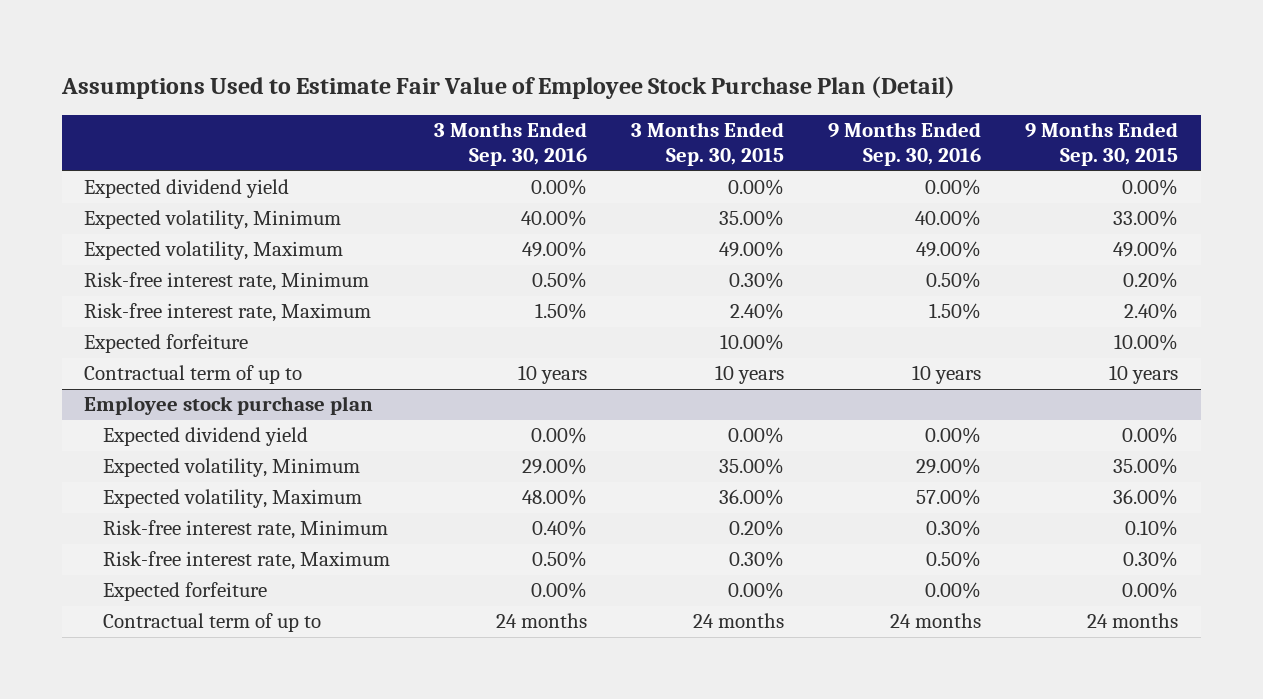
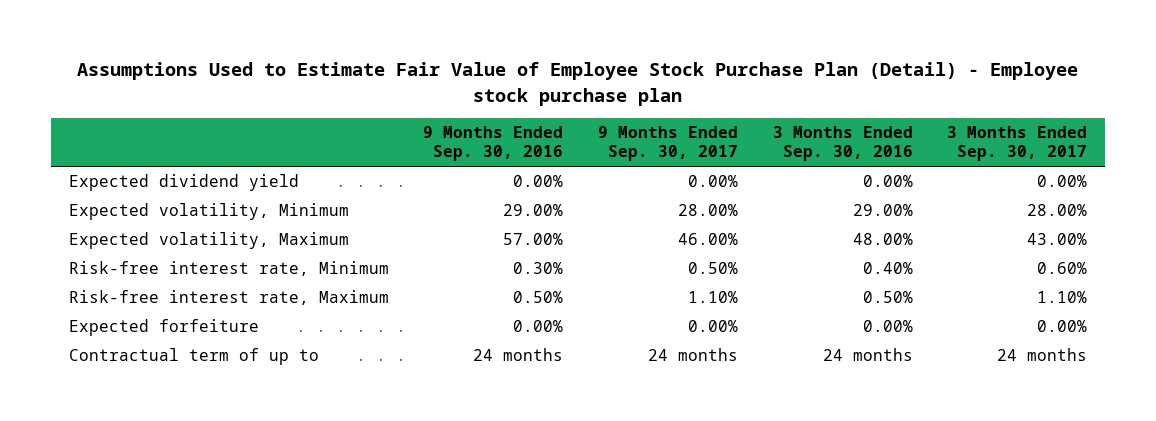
[61,76,956,100] Assumptions Used to Estimate Fair Value of Employee Stock Purchase Plan (Detail) -> [77,62,1079,106] Assumptions Used to Estimate Fair Value of Employee Stock Purchase Plan (Detail) - Employee stock purchase plan
[630,122,784,167] 3 Months Ended Sep. 30, 2015 -> none
[1025,122,1179,167] 9 Months Ended Sep. 30, 2015 -> none
none -> [598,126,739,162] 9 Months Ended Sep. 30, 2017
none -> [947,126,1088,162] 3 Months Ended Sep. 30, 2017
[84,210,342,230] Expected volatility, Minimum -> none
[84,241,344,261] Expected volatility, Maximum -> none
[84,272,370,292] Risk-free interest rate, Minimum -> none
[84,303,372,323] Risk-free interest rate, Maximum -> none
[84,334,249,354] Expected forfeiture -> none
[84,365,303,385] Contractual term of up to -> none
[84,396,374,416] Employee stock purchase plan -> none
[102,427,308,447] Expected dividend yield -> none

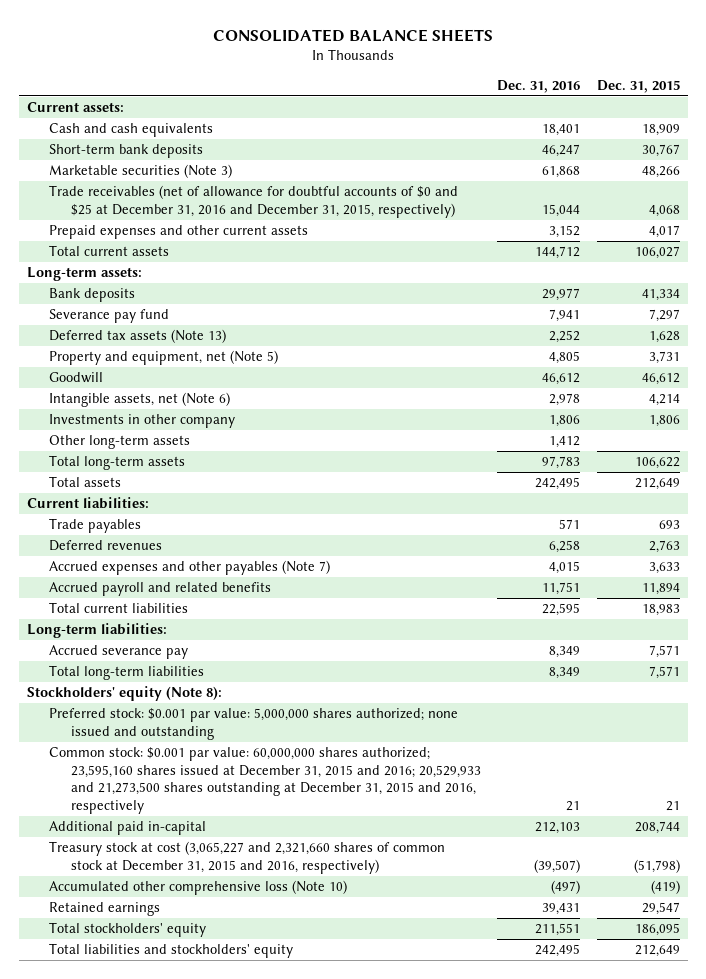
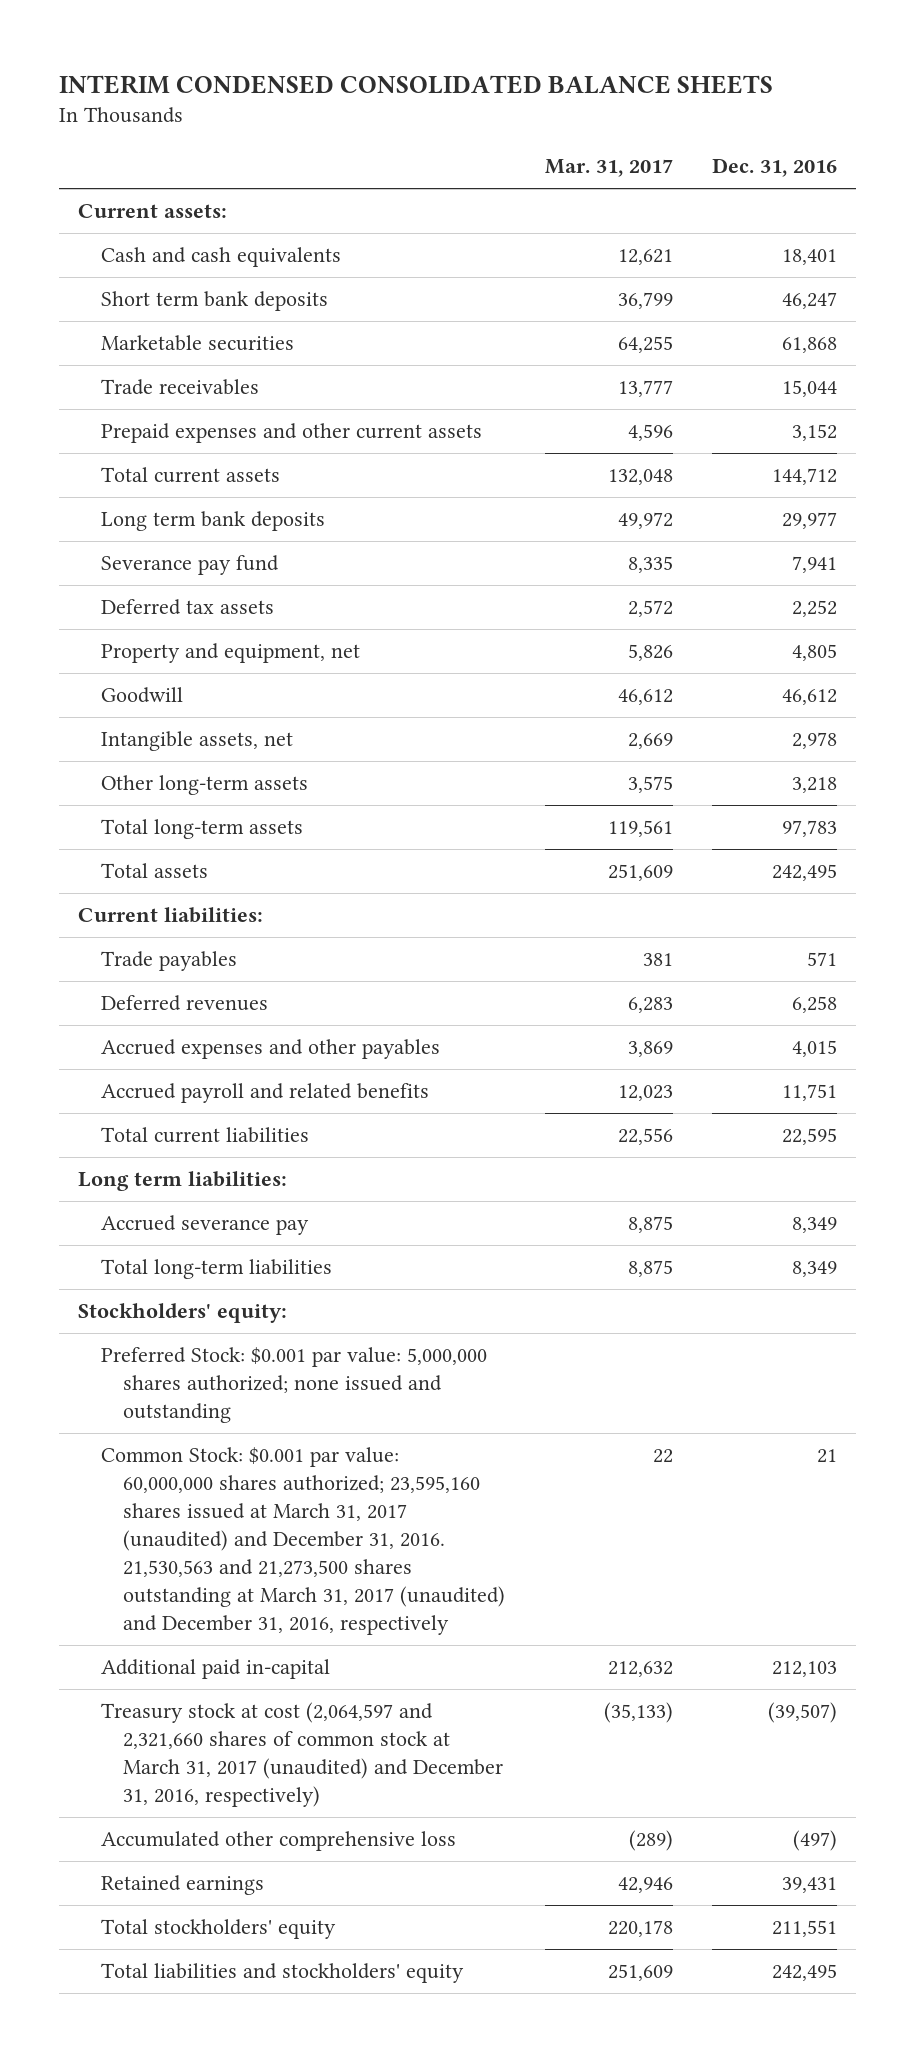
[213,28,494,42] CONSOLIDATED BALANCE SHEETS -> [58,74,773,94] INTERIM CONDENSED CONSOLIDATED BALANCE SHEETS
[596,79,680,93] Dec. 31, 2015 -> none
none -> [544,159,673,178] Mar. 31, 2017
[48,144,203,159] Short-term bank deposits -> [100,291,328,312] Short term bank deposits
[48,164,232,179] Marketable securities (Note 3) -> [100,335,294,352] Marketable securities
[48,185,458,218] Trade receivables (net of allowance for doubtful accounts of $0 and $25 at December 31, 2016 and December 31, 2015, respectively) -> [100,379,259,396] Trade receivables
[26,267,142,282] Long-term assets: -> none
[48,288,135,303] Bank deposits -> [100,511,325,532] Long term bank deposits
[48,329,226,344] Deferred tax assets (Note 13) -> [100,599,274,616] Deferred tax assets
[48,350,278,366] Property and equipment, net (Note 5) -> [100,643,360,664] Property and equipment, net
[48,414,235,429] Investments in other company -> none
[48,392,230,408] Intangible assets, net (Note 6) -> [100,731,293,752] Intangible assets, net
[549,436,581,449] 1,412 -> [791,777,837,794] 3,218
[48,560,330,576] Accrued expenses and other payables (Note 7) -> [100,1039,440,1060] Accrued expenses and other payables
[26,623,167,639] Long-term liabilities: -> [78,1171,288,1192] Long term liabilities:
[26,686,222,702] Stockholders' equity (Note 8): -> [78,1303,288,1324] Stockholders' equity:
[48,708,458,740] Preferred stock: $0.001 par value: 5,000,000 shares authorized; none issued and outstanding -> [100,1347,487,1423] Preferred Stock: $0.001 par value: 5,000,000 shares authorized; none issued and outstanding
[48,747,481,814] Common stock: $0.001 par value: 60,000,000 shares authorized; 23,595,160 shares issued at December 31, 2015 and 2016; 20,529,933 and 21,273,500 shares outstanding at December 31, 2015 and 2016, respectively -> [100,1447,506,1635] Common Stock: $0.001 par value: 60,000,000 shares authorized; 23,595,160 shares issued at March 31, 2017 (unaudited) and December 31, 2016. 21,530,563 and 21,273,500 shares outstanding at March 31, 2017 (unaudited) and December 31, 2016, respectively
[48,841,445,874] Treasury stock at cost (3,065,227 and 2,321,660 shares of common stock at December 31, 2015 and 2016, respectively) -> [100,1702,504,1807] Treasury stock at cost (2,064,597 and 2,321,660 shares of common stock at March 31, 2017 (unaudited) and December 31, 2016, respectively)
[48,880,347,896] Accumulated other comprehensive loss (Note 10) -> [100,1831,456,1852] Accumulated other comprehensive loss

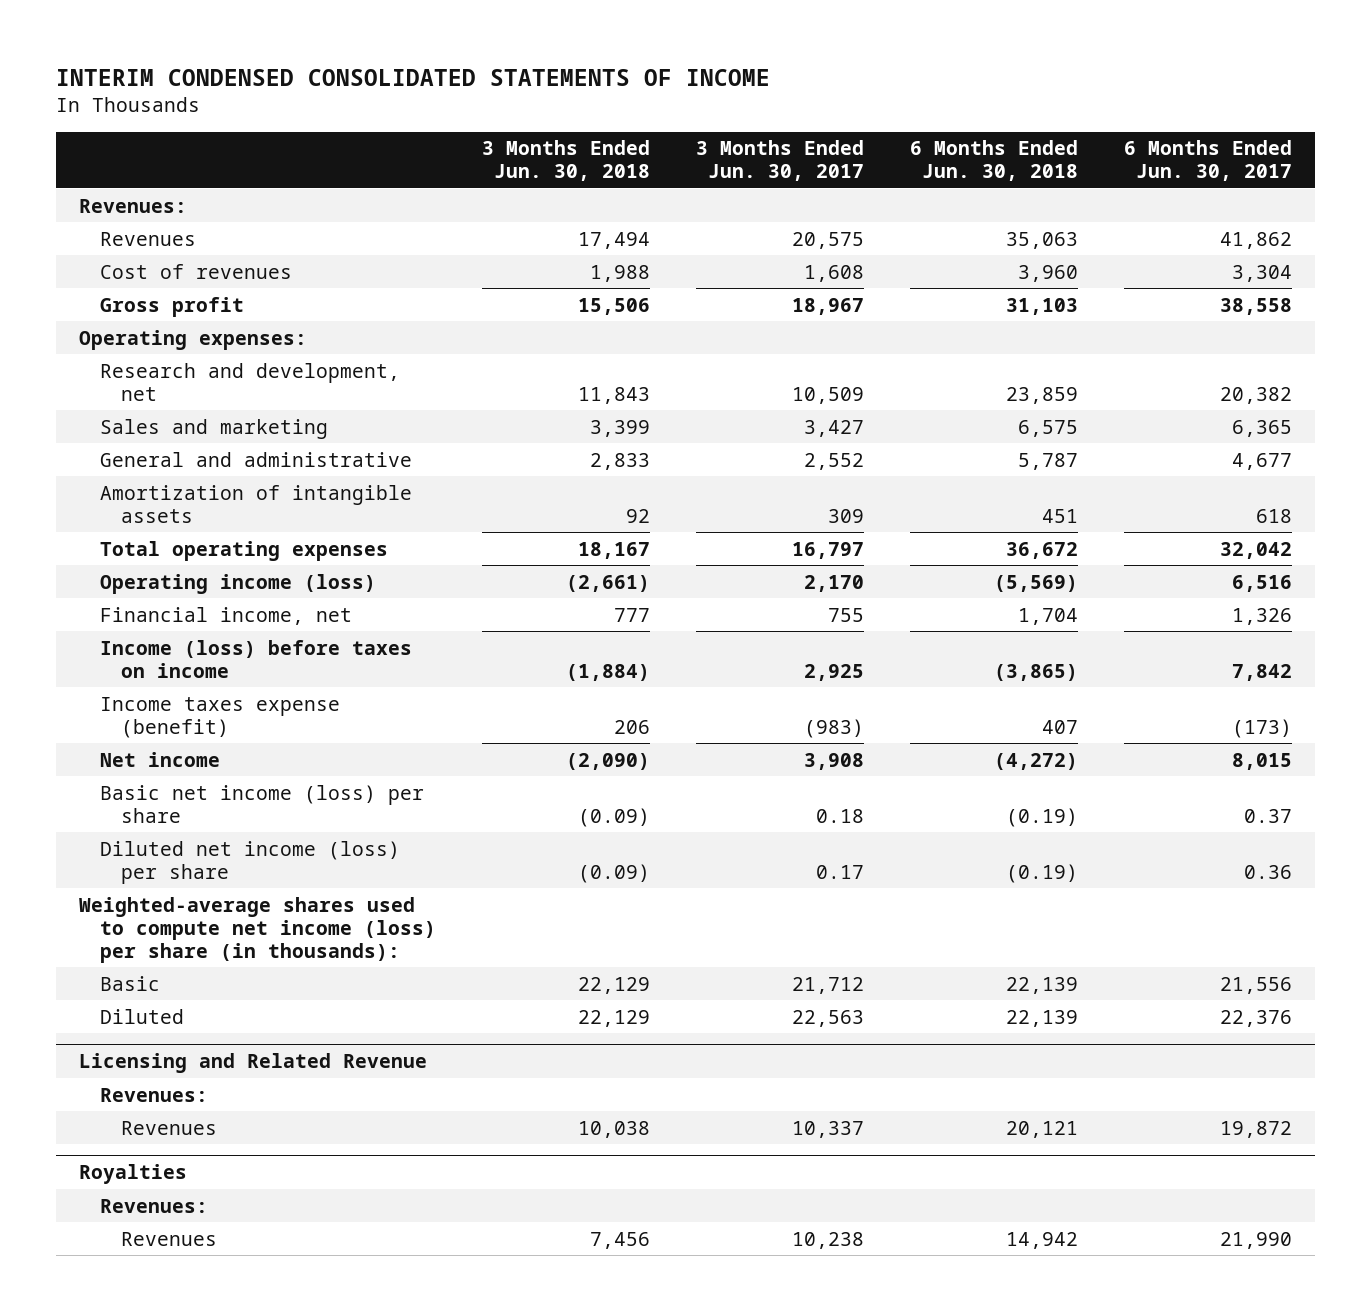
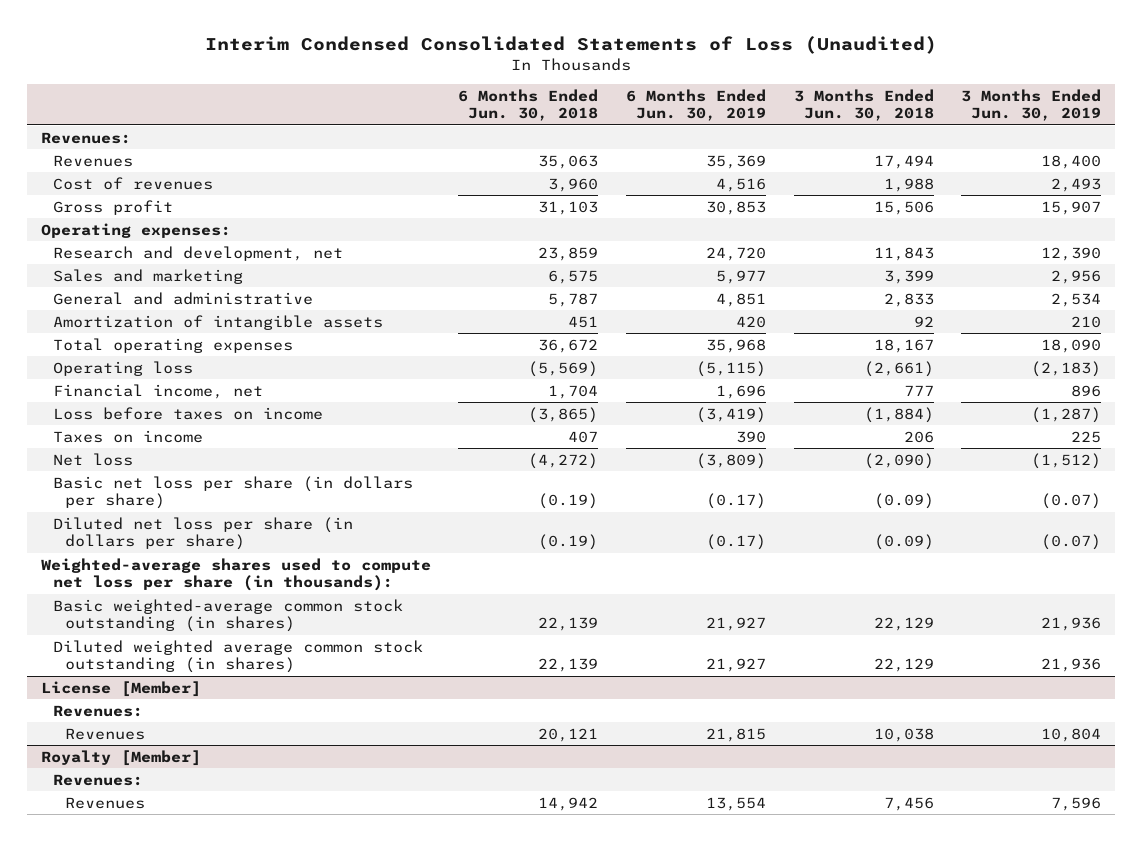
[55,68,770,86] INTERIM CONDENSED CONSOLIDATED STATEMENTS OF INCOME -> [205,35,938,54] Interim Condensed Consolidated Statements of Loss (Unaudited)
[696,140,865,182] 3 Months Ended Jun. 30, 2017 -> none
[1124,140,1293,182] 6 Months Ended Jun. 30, 2017 -> none
none -> [626,88,767,122] 6 Months Ended Jun. 30, 2019
none -> [961,88,1102,122] 3 Months Ended Jun. 30, 2019
[100,573,377,594] Operating income (loss) -> [53,360,194,376] Operating loss
[100,639,413,678] Income (loss) before taxes on income -> [53,406,324,420] Loss before taxes on income
[100,696,341,738] Income taxes expense (benefit) -> [53,429,204,443] Taxes on income
[100,751,221,767] Net income -> [53,452,134,466] Net loss
[100,784,425,823] Basic net income (loss) per share -> [53,475,414,510] Basic net loss per share (in dollars per share)
[100,840,401,884] Diluted net income (loss) per share -> [53,516,354,551] Diluted net loss per share (in dollars per share)
[78,896,437,963] Weighted-average shares used to compute net income (loss) per share (in thousands): -> [40,557,431,592] Weighted-average shares used to compute net loss per share (in thousands):
[100,975,161,991] Basic -> [53,598,404,633] Basic weighted-average common stock outstanding (in shares)
[100,1008,185,1024] Diluted -> [53,639,424,674] Diluted weighted average common stock outstanding (in shares)
[78,1053,427,1074] Licensing and Related Revenue -> [40,680,201,697] License [Member]
[78,1164,187,1185] Royalties -> [40,749,201,766] Royalty [Member]

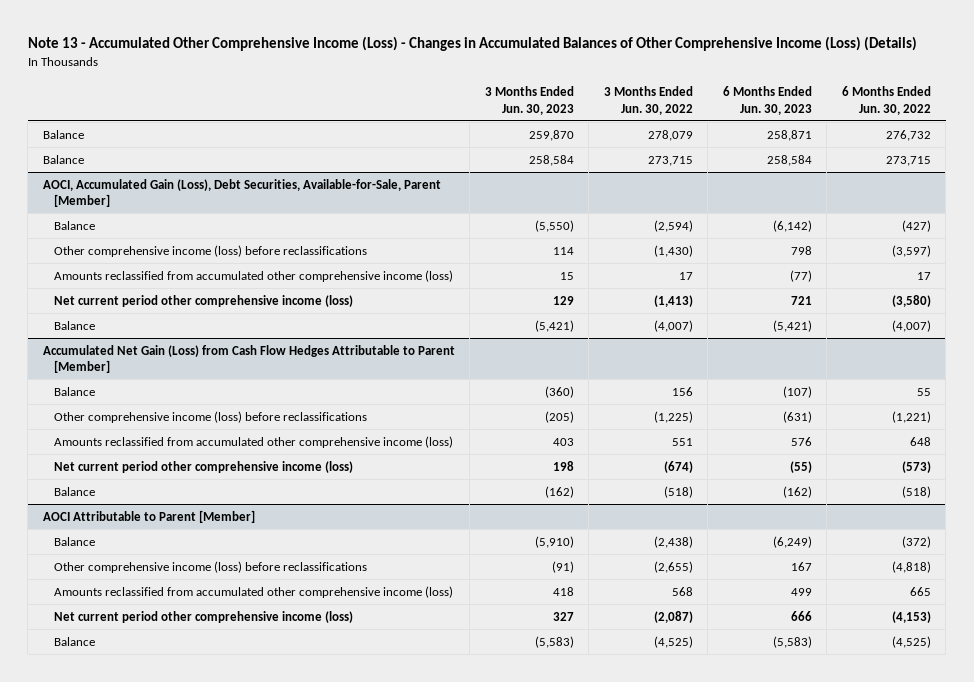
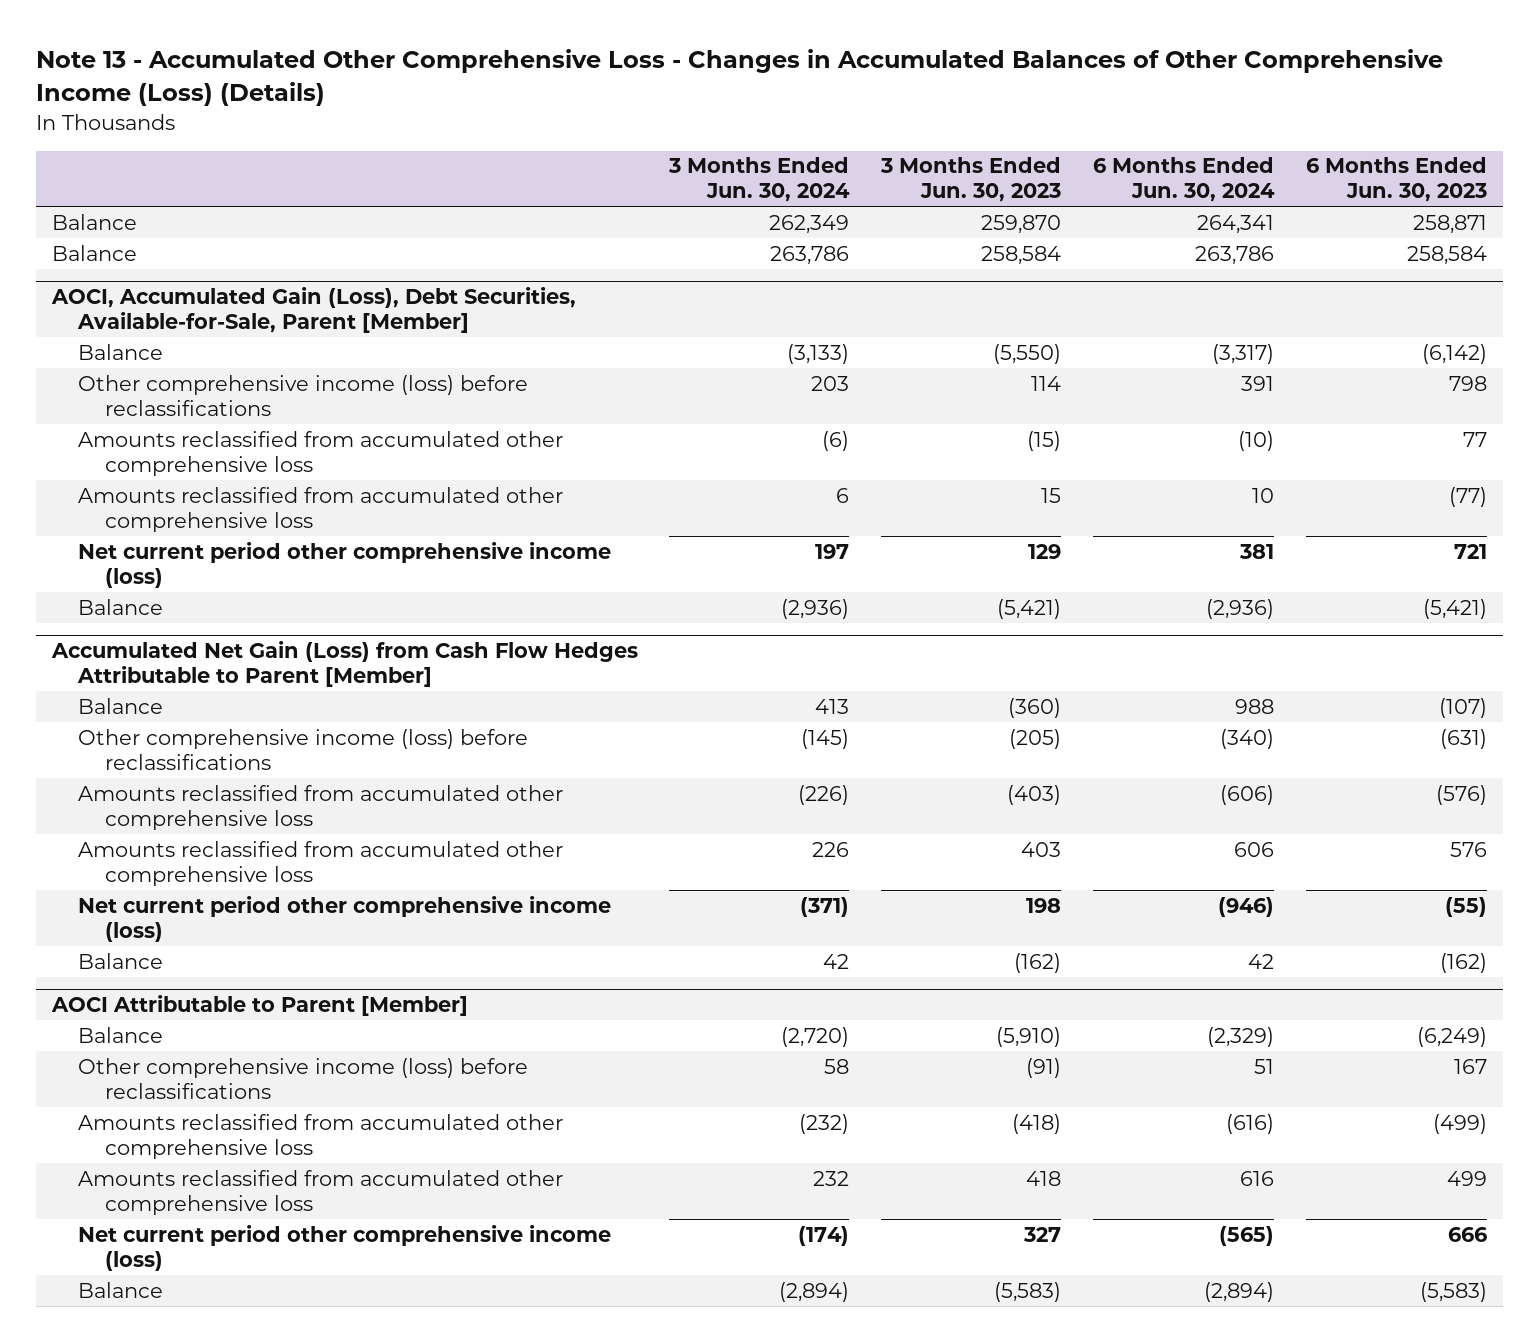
[27,36,917,52] Note 13 - Accumulated Other Comprehensive Income (Loss) - Changes in Accumulated Balances of Other Comprehensive Income (Loss) (Details) -> [35,49,1443,107] Note 13 - Accumulated Other Comprehensive Loss - Changes in Accumulated Balances of Other Comprehensive Income (Loss) (Details)
[603,86,693,115] 3 Months Ended Jun. 30, 2022 -> none
[841,86,931,115] 6 Months Ended Jun. 30, 2022 -> none
none -> [668,157,851,203] 3 Months Ended Jun. 30, 2024
none -> [1092,157,1275,203] 6 Months Ended Jun. 30, 2024
[53,269,453,282] Amounts reclassified from accumulated other comprehensive income (loss) -> [78,430,564,476] Amounts reclassified from accumulated other comprehensive loss
[559,271,574,280] 15 -> [1027,430,1062,451] (15)
[789,269,812,282] (77) -> [1462,431,1487,447] 77
none -> [78,486,564,532] Amounts reclassified from accumulated other comprehensive loss
[53,435,453,448] Amounts reclassified from accumulated other comprehensive income (loss) -> [78,784,564,830] Amounts reclassified from accumulated other comprehensive loss
[552,437,574,446] 403 -> [1007,784,1062,805] (403)
[790,436,812,446] 576 -> [1435,784,1487,805] (576)
none -> [78,840,564,886] Amounts reclassified from accumulated other comprehensive loss
[53,585,453,598] Amounts reclassified from accumulated other comprehensive income (loss) -> [78,1113,564,1159] Amounts reclassified from accumulated other comprehensive loss
[552,586,574,596] 418 -> [1012,1113,1062,1134] (418)
[790,587,812,596] 499 -> [1432,1113,1487,1134] (499)
none -> [78,1169,564,1215] Amounts reclassified from accumulated other comprehensive loss

